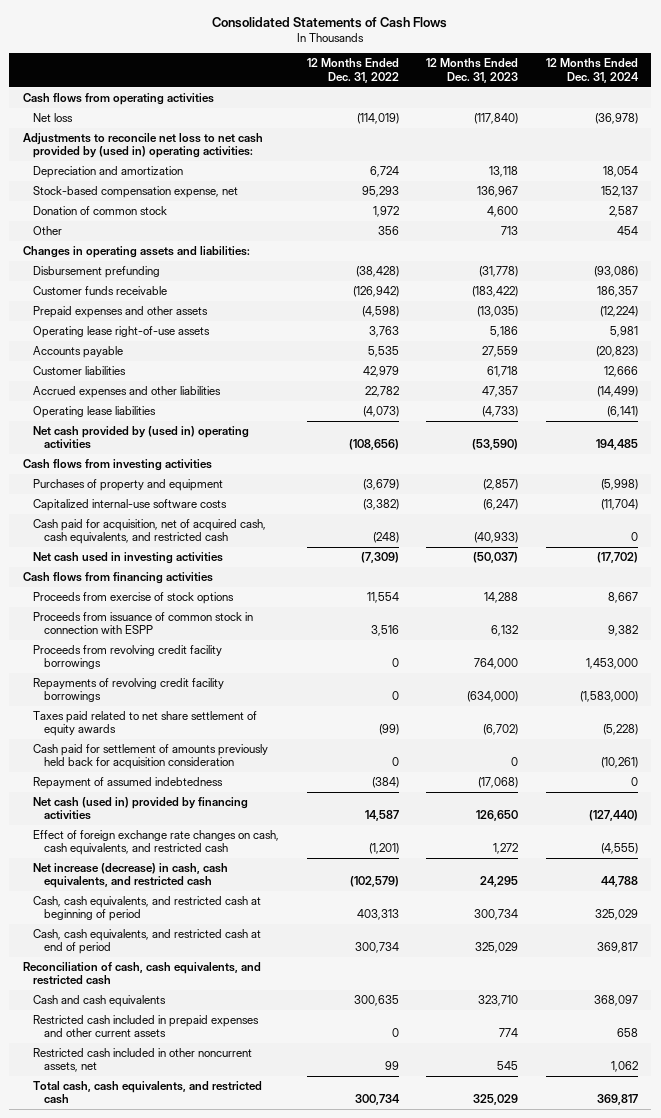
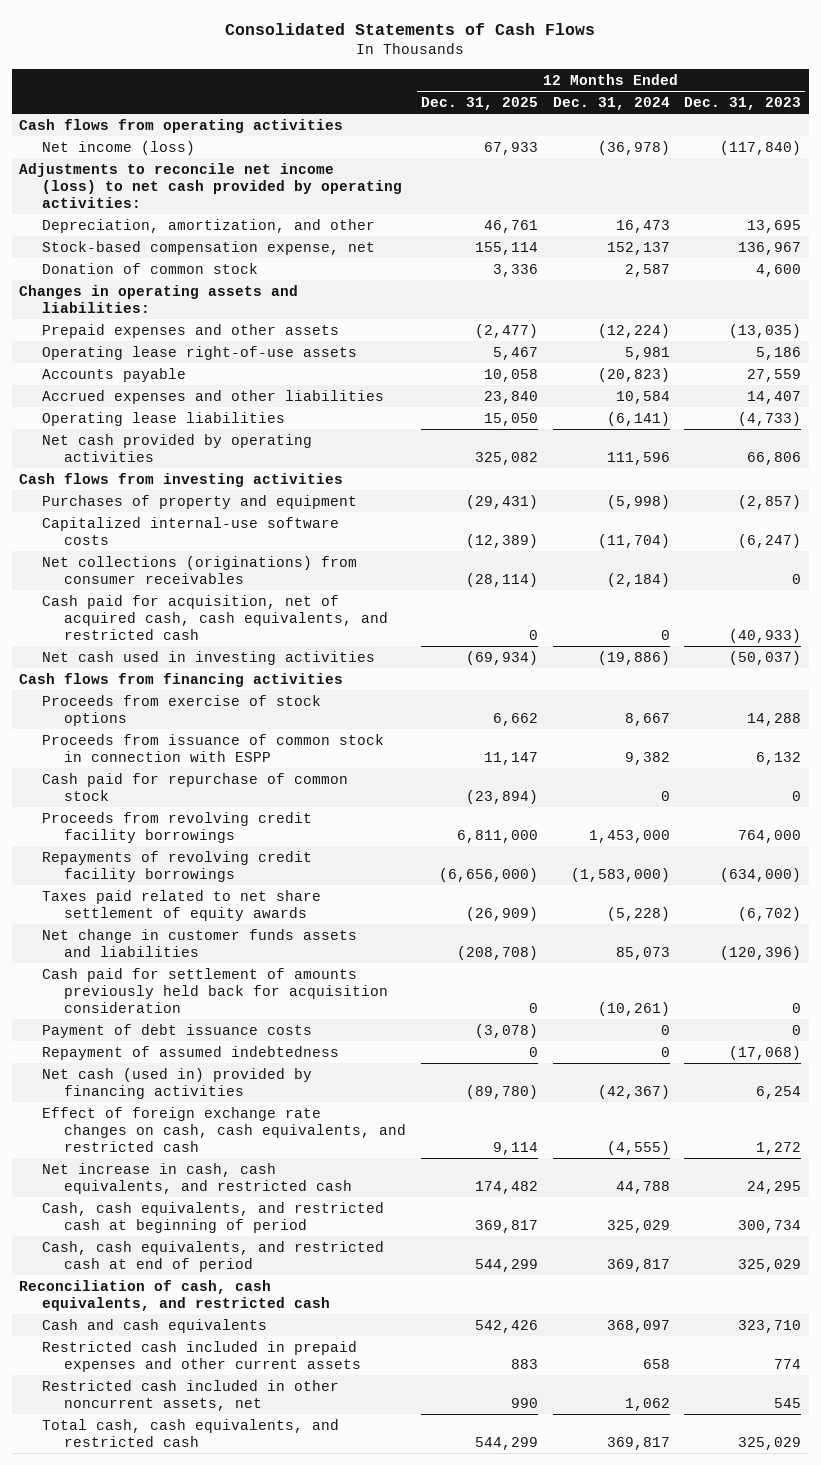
[306,58,399,83] 12 Months Ended Dec. 31, 2022 -> none
none -> [421,97,539,111] Dec. 31, 2025
[33,112,74,122] Net loss -> [41,140,195,155] Net income (loss)
[22,132,263,159] Adjustments to reconcile net loss to net cash provided by (used in) operating activities: -> [19,162,402,209] Adjustments to reconcile net income (loss) to net cash provided by operating activities:
[33,165,184,178] Depreciation and amortization -> [41,218,375,233] Depreciation, amortization, and other
[489,165,519,177] 13,118 -> [747,219,802,233] 13,695
[602,165,638,177] 18,054 -> [615,219,670,233] 16,473
[33,225,63,235] Other -> none
[33,265,161,278] Disbursement prefunding -> none
[33,285,168,295] Customer funds receivable -> none
[33,365,127,375] Customer liabilities -> none
[482,385,519,397] 47,357 -> [747,390,802,404] 14,407
[596,385,638,397] (14,499) -> [615,390,670,404] 10,584
[33,425,250,450] Net cash provided by (used in) operating activities -> [41,433,312,463] Net cash provided by operating activities
[472,439,519,451] (53,590) -> [747,452,802,466] 66,806
[595,439,638,451] 194,485 -> [606,452,670,466] 111,596
none -> [41,555,357,585] Net collections (originations) from consumer receivables
[596,551,638,563] (17,702) -> [597,650,670,665] (19,886)
none -> [41,772,348,802] Cash paid for repurchase of common stock
none -> [41,928,357,958] Net change in customer funds assets and liabilities
none -> [41,1023,312,1038] Payment of debt issuance costs
[476,810,519,822] 126,650 -> [756,1086,802,1100] 6,254
[588,810,638,822] (127,440) -> [597,1085,670,1100] (42,367)
[33,862,229,889] Net increase (decrease) in cash, cash equivalents, and restricted cash -> [41,1162,353,1195] Net increase in cash, cash equivalents, and restricted cash

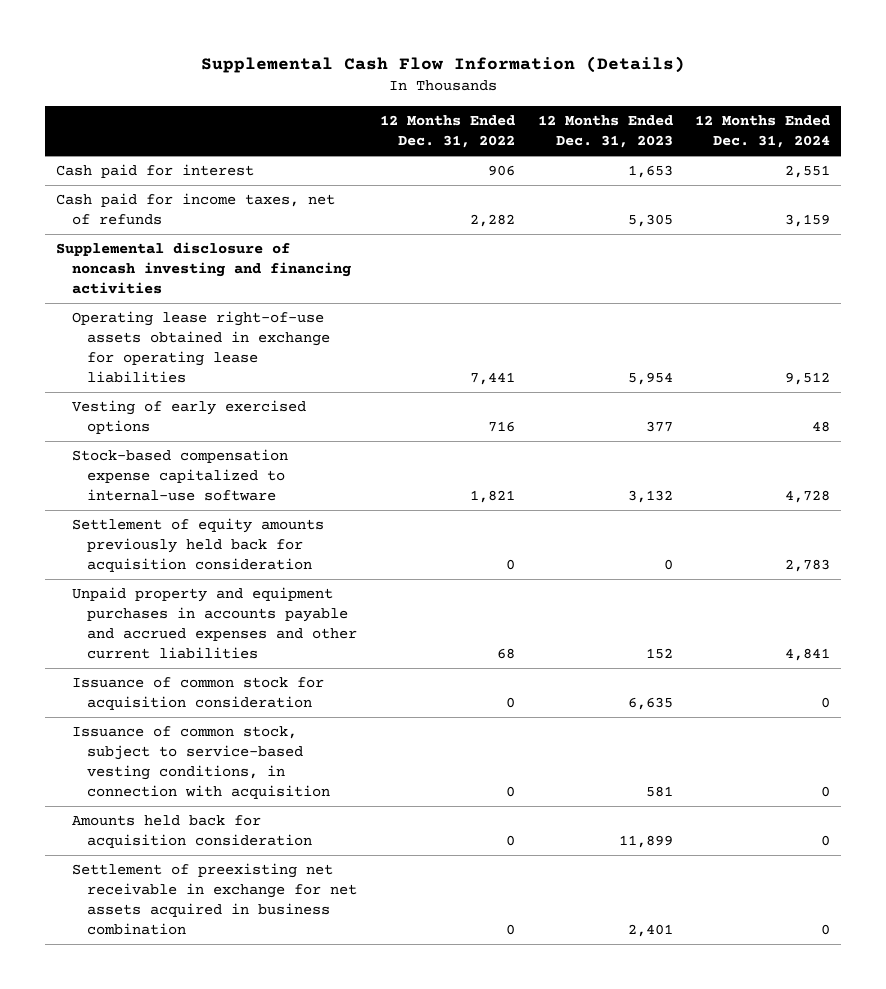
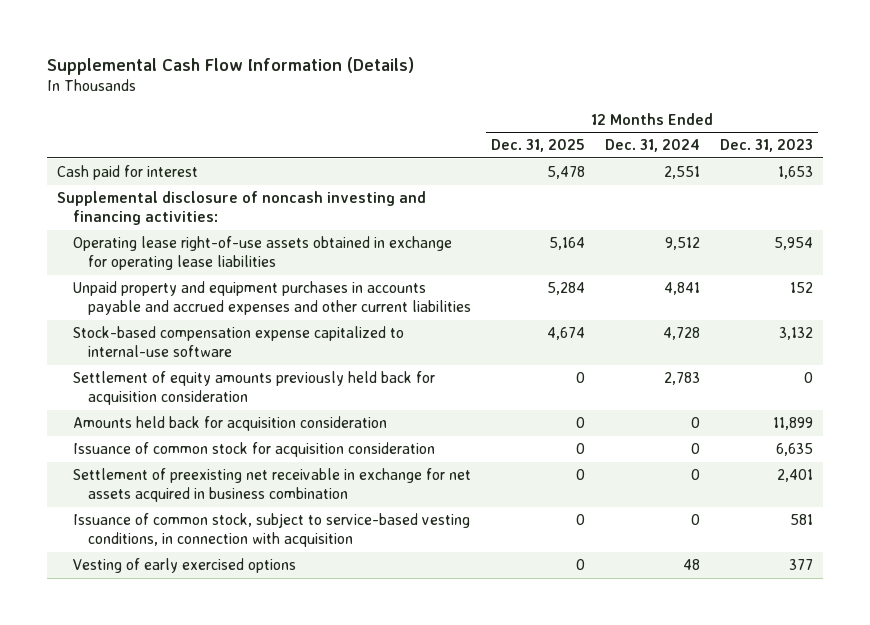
[379,115,515,149] 12 Months Ended Dec. 31, 2022 -> none
none -> [491,139,586,153] Dec. 31, 2025
[56,193,336,226] Cash paid for income taxes, net of refunds -> none
[56,242,351,295] Supplemental disclosure of noncash investing and financing activities -> [56,190,426,225] Supplemental disclosure of noncash investing and financing activities:
[71,587,358,660] Unpaid property and equipment purchases in accounts payable and accrued expenses and other current liabilities -> [72,280,472,315] Unpaid property and equipment purchases in accounts payable and accrued expenses and other current liabilities
[71,677,324,711] Issuance of common stock for acquisition consideration -> [72,441,435,457] Issuance of common stock for acquisition consideration
[71,726,331,800] Issuance of common stock, subject to service-based vesting conditions, in connection with acquisition -> [72,512,470,547] Issuance of common stock, subject to service-based vesting conditions, in connection with acquisition
[71,400,306,435] Vesting of early exercised options -> [72,557,296,573] Vesting of early exercised options

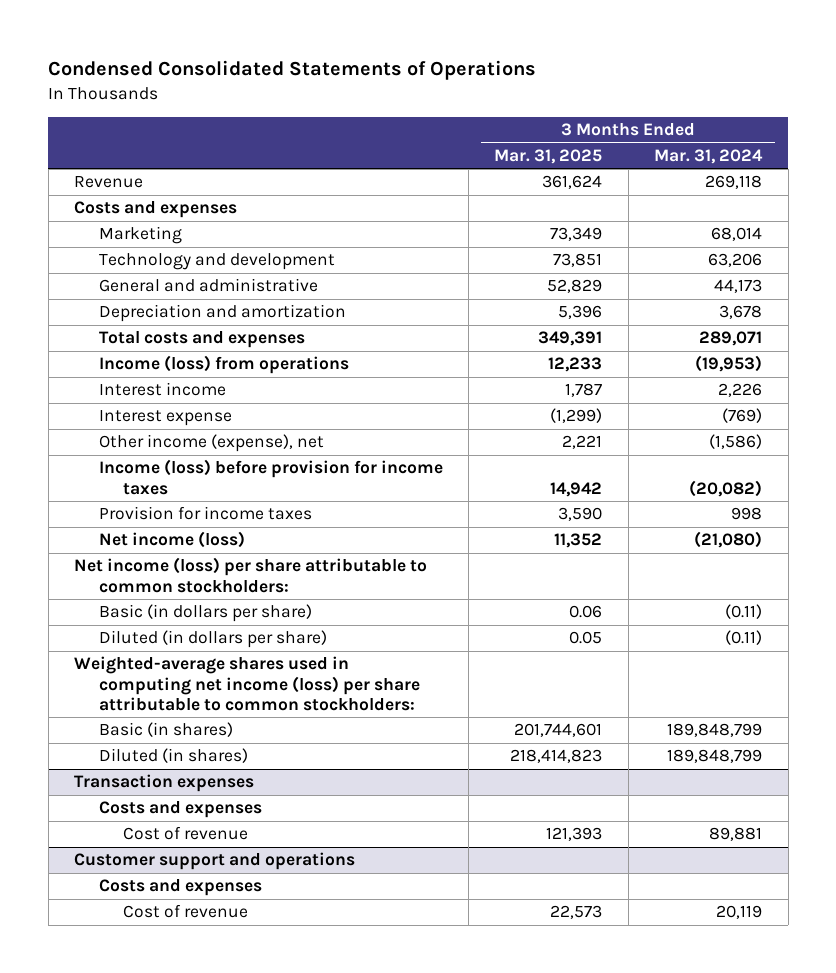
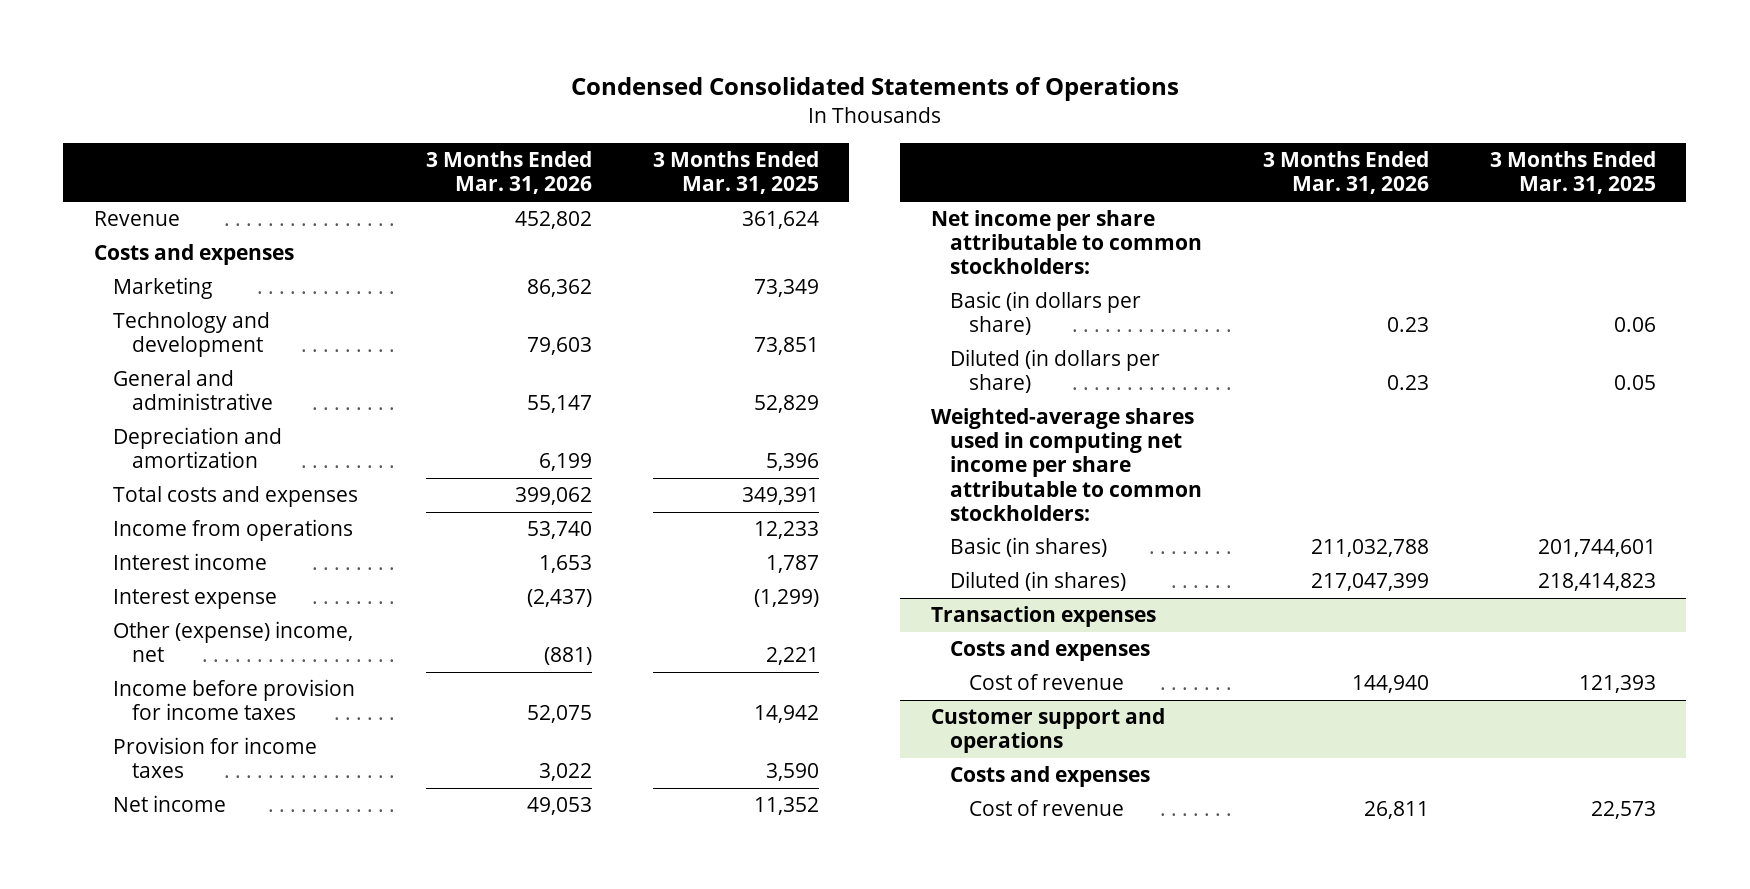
[654,148,764,164] Mar. 31, 2024 -> none
none -> [425,151,592,195] 3 Months Ended Mar. 31, 2026
[98,355,349,375] Income (loss) from operations -> [112,519,353,542] Income from operations
[98,434,324,453] Other income (expense), net -> [112,621,353,663] Other (expense) income, net
[98,459,443,495] Income (loss) before provision for income taxes -> [112,679,355,721] Income before provision for income taxes
[98,531,245,549] Net income (loss) -> [112,795,226,813] Net income
[74,557,428,593] Net income (loss) per share attributable to common stockholders: -> [930,210,1202,275] Net income per share attributable to common stockholders:
[74,656,420,712] Weighted-average shares used in computing net income (loss) per share attributable to common stockholders: -> [930,408,1202,521] Weighted-average shares used in computing net income per share attributable to common stockholders:

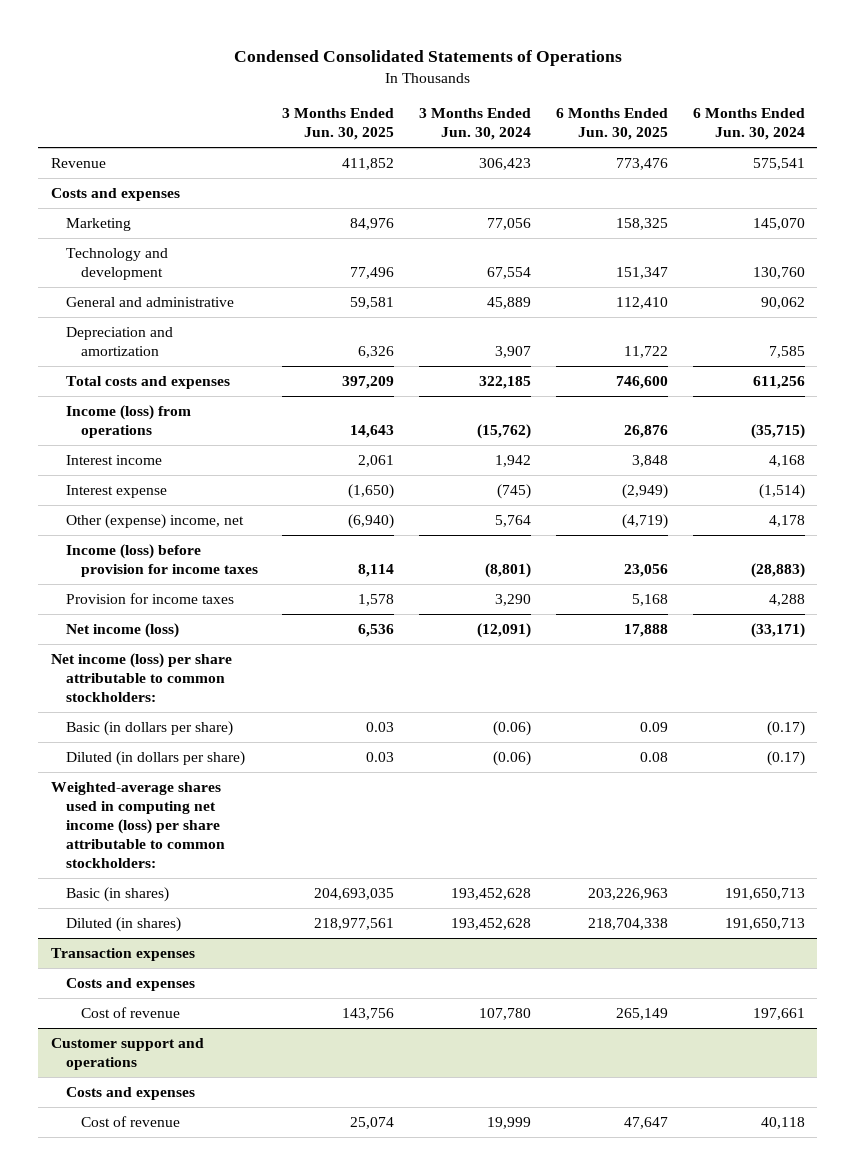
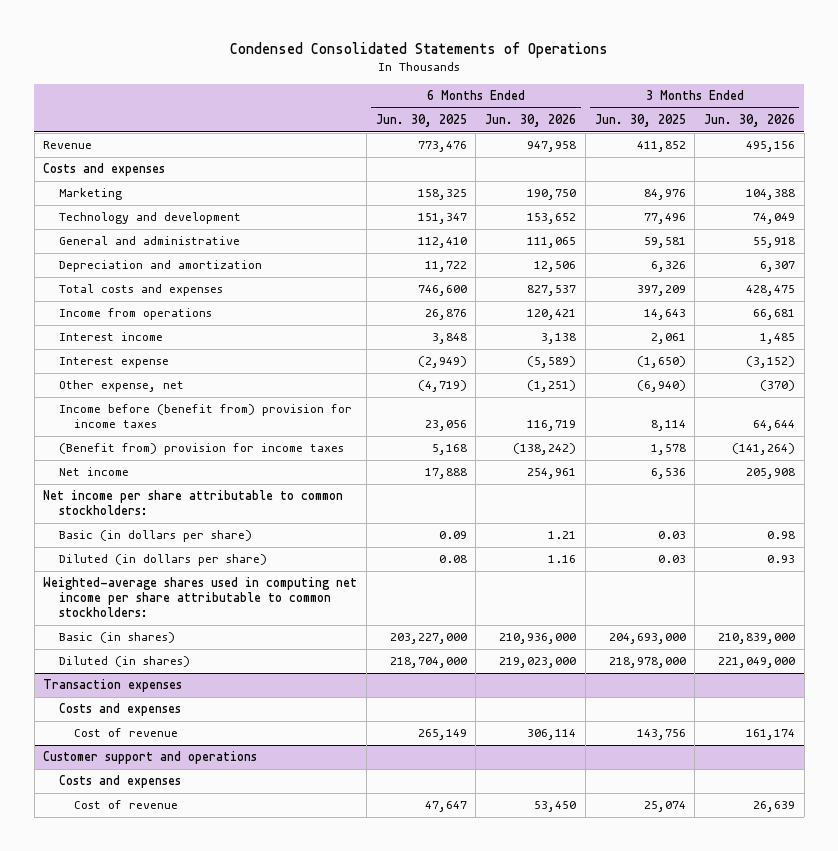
[419,108,532,141] 3 Months Ended Jun. 30, 2024 -> none
[692,108,805,141] 6 Months Ended Jun. 30, 2024 -> none
none -> [485,114,577,128] Jun. 30, 2026
none -> [703,114,795,128] Jun. 30, 2026
[65,405,191,439] Income (loss) from operations -> [58,308,212,321] Income from operations
[65,514,244,530] Other (expense) income, net -> [58,380,184,393] Other expense, net
[65,544,258,578] Income (loss) before provision for income taxes -> [58,404,352,429] Income before (benefit from) provision for income taxes
[65,593,234,605] Provision for income taxes -> [58,443,344,456] (Benefit from) provision for income taxes
[65,623,179,639] Net income (loss) -> [58,467,129,477] Net income
[50,653,232,702] Net income (loss) per share attributable to common stockholders: -> [43,490,344,516] Net income per share attributable to common stockholders:
[50,782,225,868] Weighted-average shares used in computing net income (loss) per share attributable to common stockholders: -> [43,577,358,618] Weighted-average shares used in computing net income per share attributable to common stockholders:
[314,888,395,901] 204,693,035 -> [608,633,686,645] 204,693,000
[587,888,668,901] 203,226,963 -> [389,633,467,645] 203,227,000
[314,918,395,931] 218,977,561 -> [608,657,686,669] 218,978,000
[587,918,668,931] 218,704,338 -> [389,657,467,669] 218,704,000

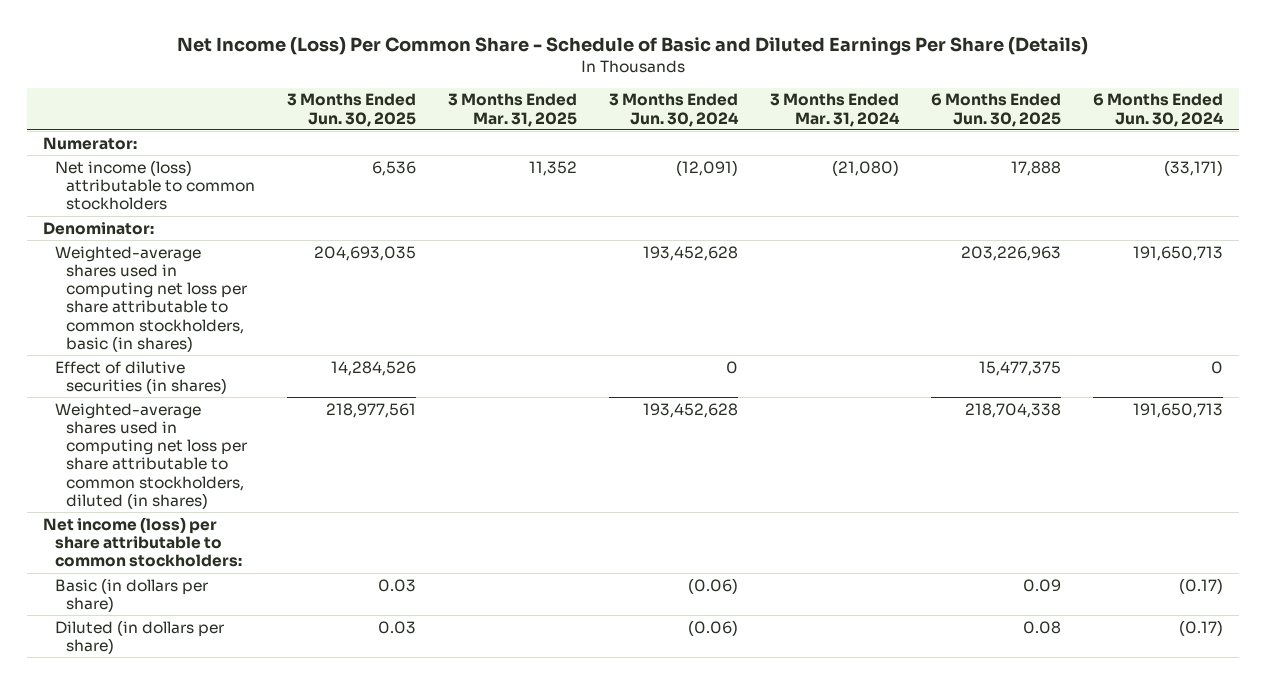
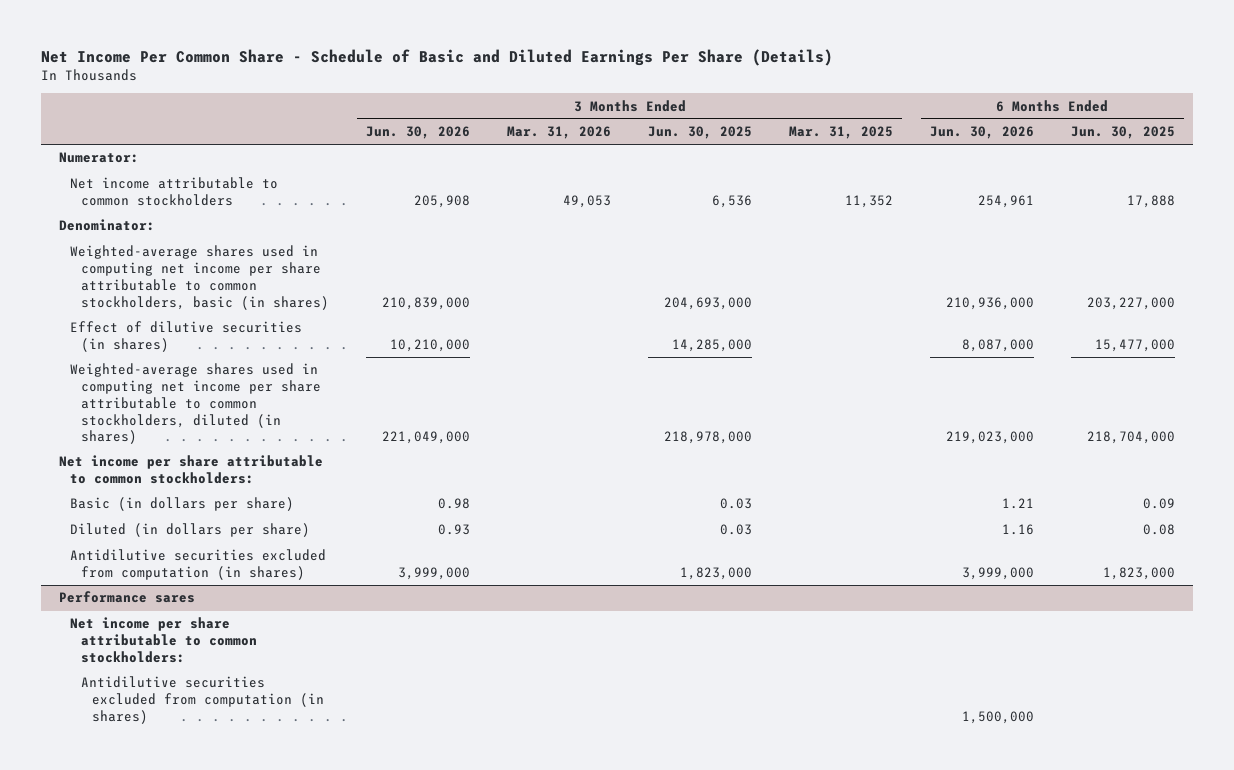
[177,37,1089,56] Net Income (Loss) Per Common Share - Schedule of Basic and Diluted Earnings Per Share (Details) -> [40,48,833,66] Net Income Per Common Share - Schedule of Basic and Diluted Earnings Per Share (Details)
[609,93,740,127] 3 Months Ended Jun. 30, 2024 -> none
[770,93,901,127] 3 Months Ended Mar. 31, 2024 -> none
[1092,93,1224,127] 6 Months Ended Jun. 30, 2024 -> none
none -> [366,126,471,140] Jun. 30, 2026
none -> [507,126,612,140] Mar. 31, 2026
none -> [929,126,1034,140] Jun. 30, 2026
[54,159,256,211] Net income (loss) attributable to common stockholders -> [70,177,279,207] Net income attributable to common stockholders
[54,245,248,352] Weighted-average shares used in computing net loss per share attributable to common stockholders, basic (in shares) -> [70,245,330,310] Weighted-average shares used in computing net income per share attributable to common stockholders, basic (in shares)
[314,245,417,261] 204,693,035 -> [664,296,753,310] 204,693,000
[961,245,1062,261] 203,226,963 -> [1086,296,1175,310] 203,227,000
[331,360,417,376] 14,284,526 -> [672,339,753,353] 14,285,000
[979,360,1062,376] 15,477,375 -> [1094,339,1175,353] 15,477,000
[54,402,248,509] Weighted-average shares used in computing net loss per share attributable to common stockholders, diluted (in shares) -> [70,363,322,445] Weighted-average shares used in computing net income per share attributable to common stockholders, diluted (in shares)
[326,402,417,418] 218,977,561 -> [664,431,753,445] 218,978,000
[965,402,1062,418] 218,704,338 -> [1086,431,1175,445] 218,704,000
[43,516,242,568] Net income (loss) per share attributable to common stockholders: -> [59,455,324,485] Net income per share attributable to common stockholders:
none -> [70,549,327,581] Antidilutive securities excluded from computation (in shares)
none -> [59,591,196,604] Performance sares
none -> [70,617,258,663] Net income per share attributable to common stockholders:
none -> [81,676,325,724] Antidilutive securities excluded from computation (in shares)

